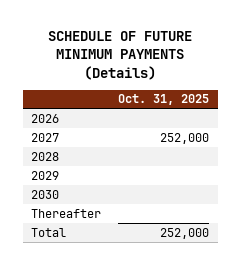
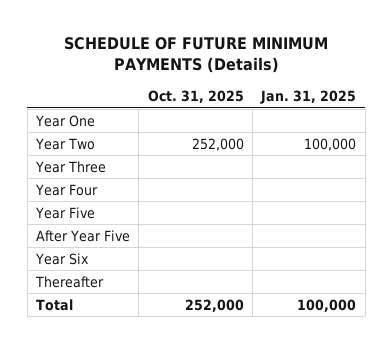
none -> [260,90,357,105] Jan. 31, 2025
[31,113,60,123] 2026 -> [34,114,95,127] Year One
[31,132,60,142] 2027 -> [34,137,95,150] Year Two
[31,151,60,161] 2028 -> [34,160,106,173] Year Three
[31,170,60,180] 2029 -> [34,183,98,196] Year Four
[31,189,60,199] 2030 -> [34,206,95,219] Year Five
none -> [35,229,130,242] After Year Five
none -> [34,252,89,265] Year Six

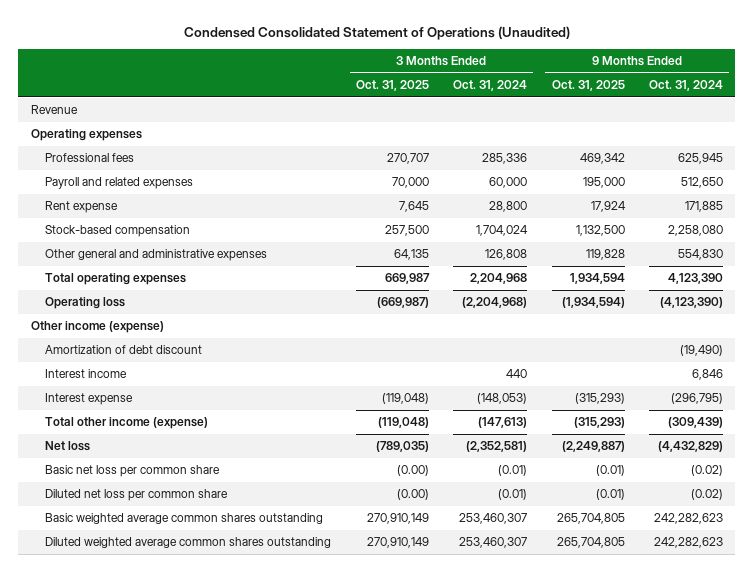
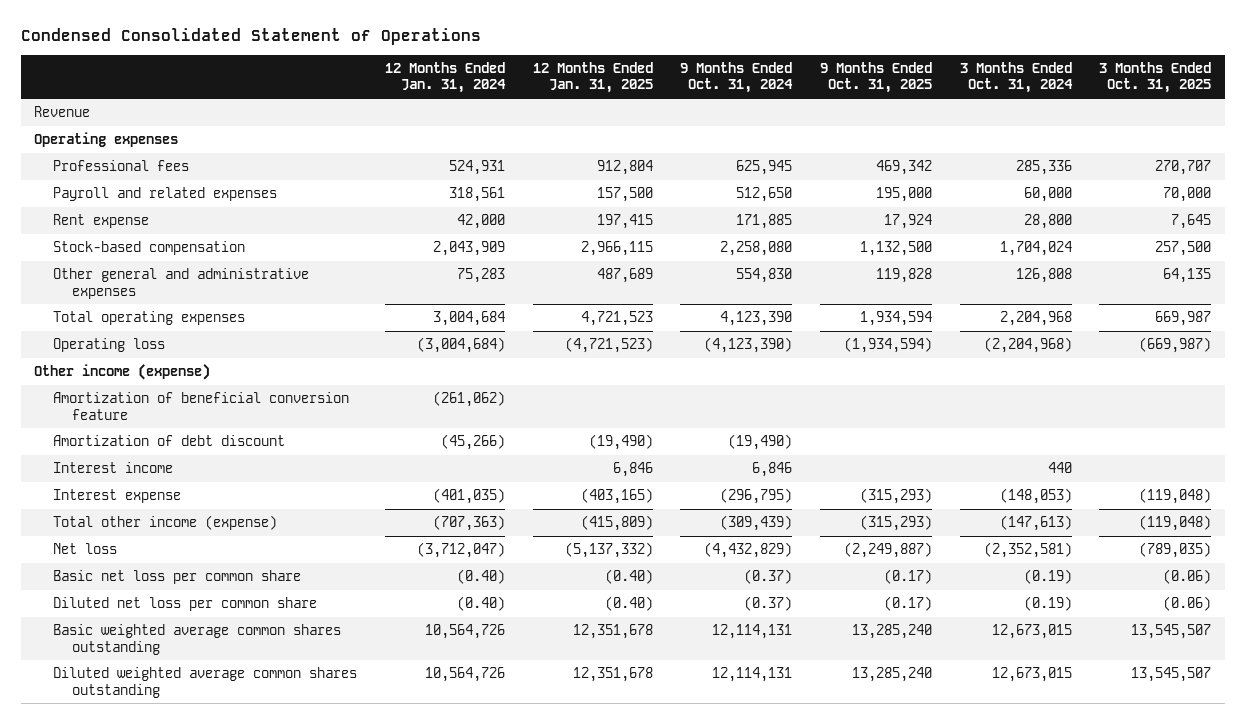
[183,25,570,40] Condensed Consolidated Statement of Operations (Unaudited) -> [20,28,481,46] Condensed Consolidated Statement of Operations
none -> [385,61,507,94] 12 Months Ended Jan. 31, 2024
none -> [532,61,653,94] 12 Months Ended Jan. 31, 2025
none -> [53,392,350,420] Amortization of beneficial conversion feature
[396,465,429,477] (0.00) -> [1163,569,1212,585] (0.06)
[498,465,528,477] (0.01) -> [1023,569,1072,585] (0.19)
[595,465,625,477] (0.01) -> [884,569,933,585] (0.17)
[690,465,723,477] (0.02) -> [744,569,793,585] (0.37)
[396,489,429,501] (0.00) -> [1163,596,1212,612] (0.06)
[498,489,528,501] (0.01) -> [1023,596,1072,612] (0.19)
[595,489,625,501] (0.01) -> [884,596,933,612] (0.17)
[690,489,723,501] (0.02) -> [744,596,793,612] (0.37)
[366,513,429,525] 270,910,149 -> [1131,624,1212,640] 13,545,507
[459,513,528,525] 253,460,307 -> [991,624,1072,640] 12,673,015
[556,513,625,525] 265,704,805 -> [852,624,933,640] 13,285,240
[653,513,723,525] 242,282,623 -> [712,624,793,640] 12,114,131
[366,537,429,549] 270,910,149 -> [1131,667,1212,683] 13,545,507
[459,537,528,549] 253,460,307 -> [991,667,1072,683] 12,673,015
[556,537,625,549] 265,704,805 -> [852,667,933,683] 13,285,240
[653,537,723,549] 242,282,623 -> [712,667,793,683] 12,114,131

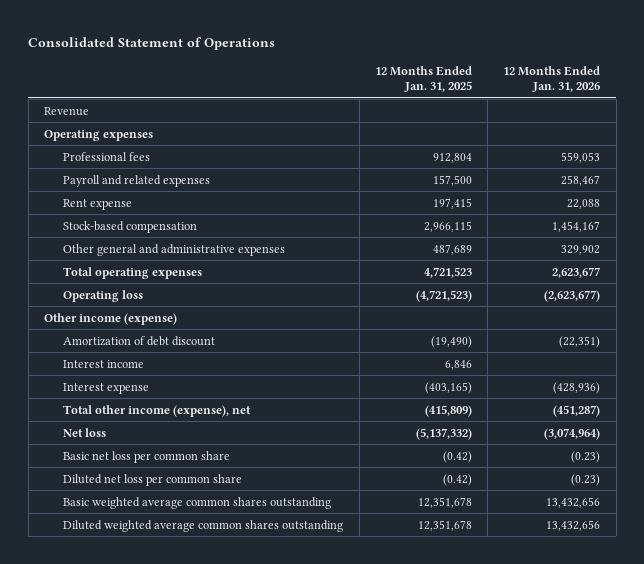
[20,28,481,46] Condensed Consolidated Statement of Operations -> [28,37,276,51] Consolidated Statement of Operations
[385,61,507,94] 12 Months Ended Jan. 31, 2024 -> none
[680,61,794,94] 9 Months Ended Oct. 31, 2024 -> none
[820,61,933,94] 9 Months Ended Oct. 31, 2025 -> none
[959,61,1073,94] 3 Months Ended Oct. 31, 2024 -> none
[1099,61,1212,94] 3 Months Ended Oct. 31, 2025 -> none
none -> [503,66,601,93] 12 Months Ended Jan. 31, 2026
[53,392,350,420] Amortization of beneficial conversion feature -> none
[53,515,278,531] Total other income (expense) -> [63,404,252,417] Total other income (expense), net
[604,569,653,585] (0.40) -> [442,450,472,463] (0.42)
[604,596,653,612] (0.40) -> [442,473,472,486] (0.42)

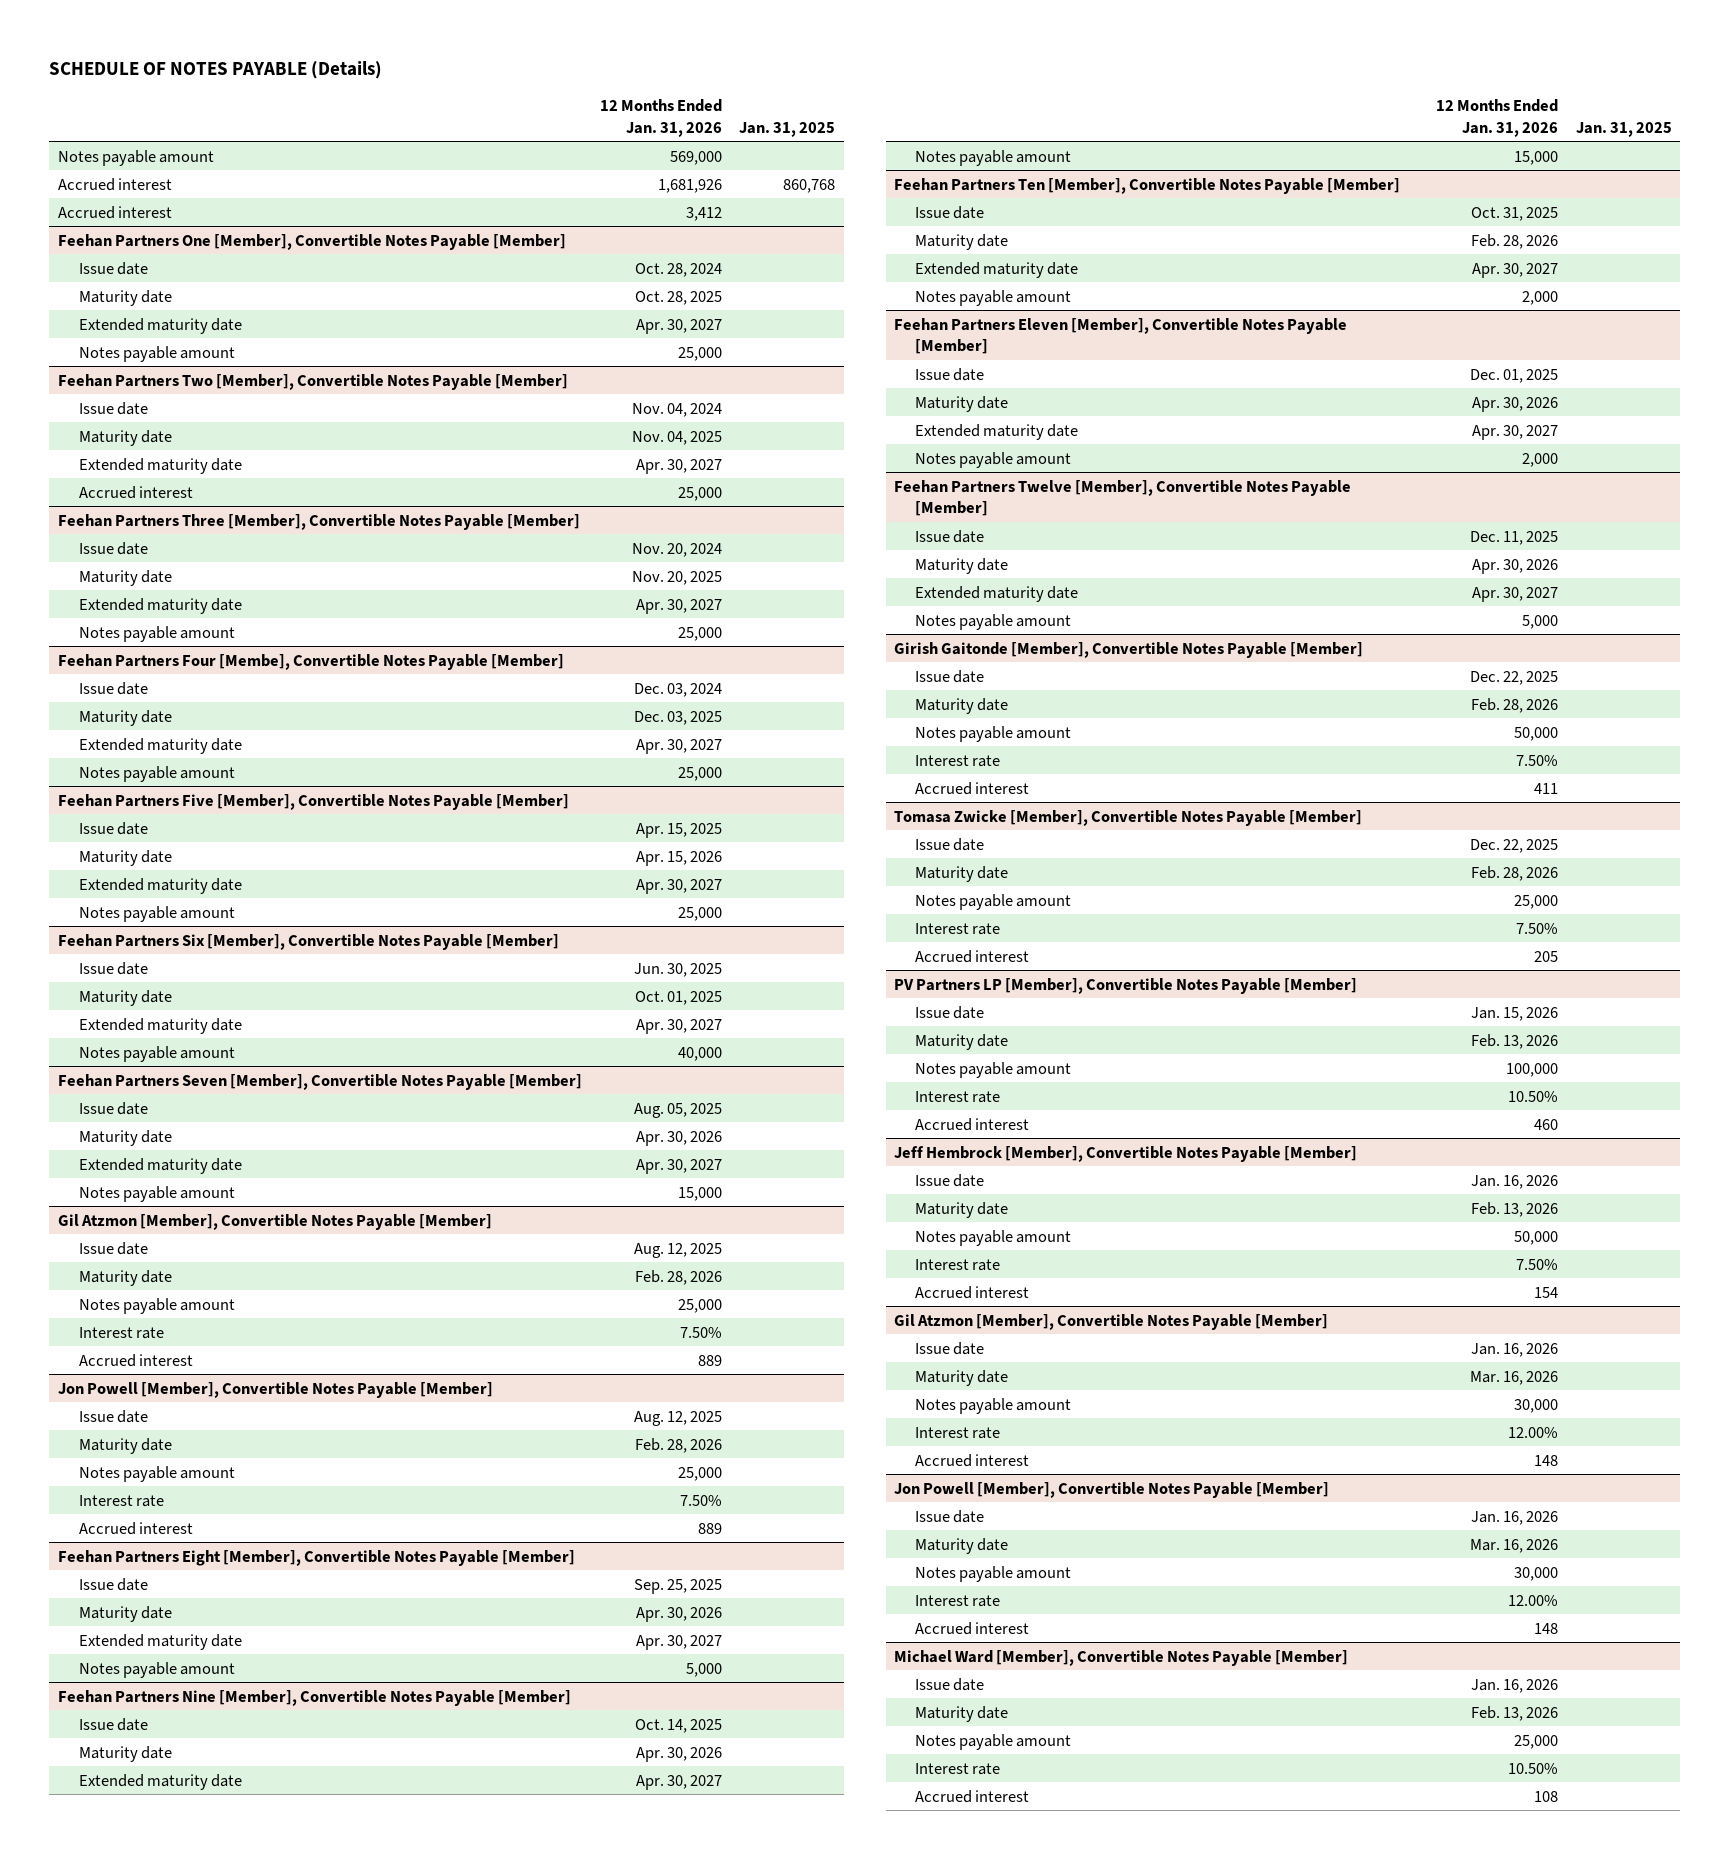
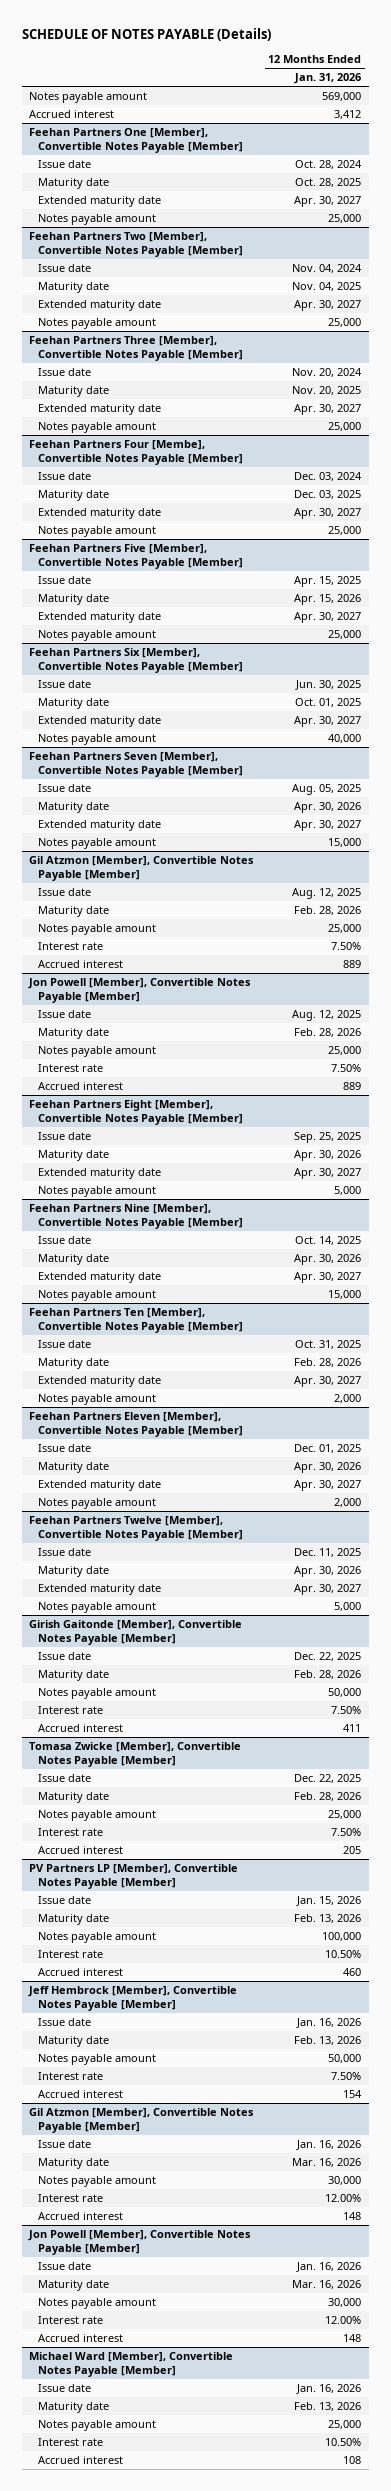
[739,121,836,137] Jan. 31, 2025 -> none
[57,177,172,191] Accrued interest -> none
[79,485,194,499] Accrued interest -> none
none -> [37,317,156,329] Notes payable amount

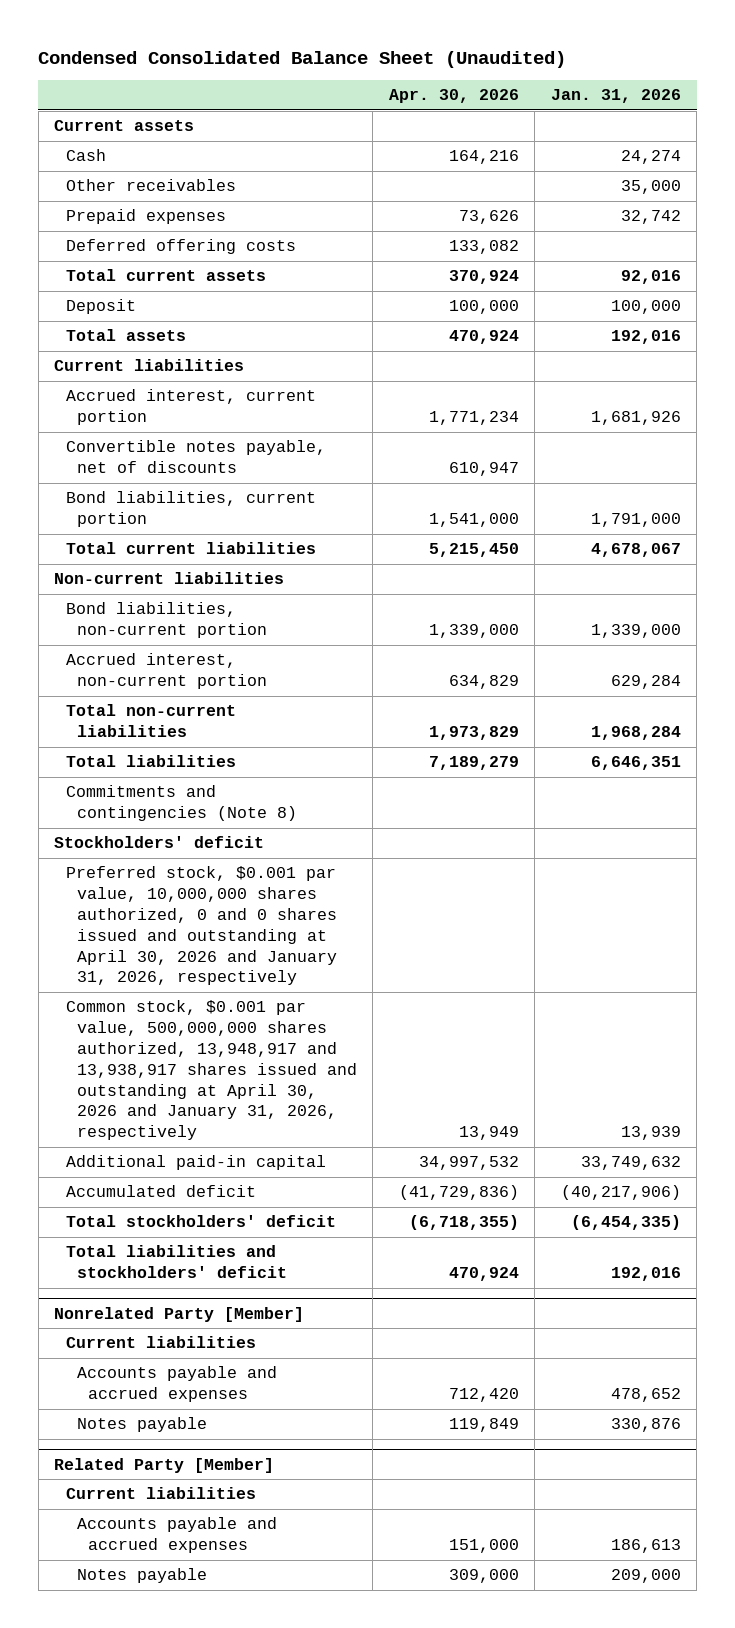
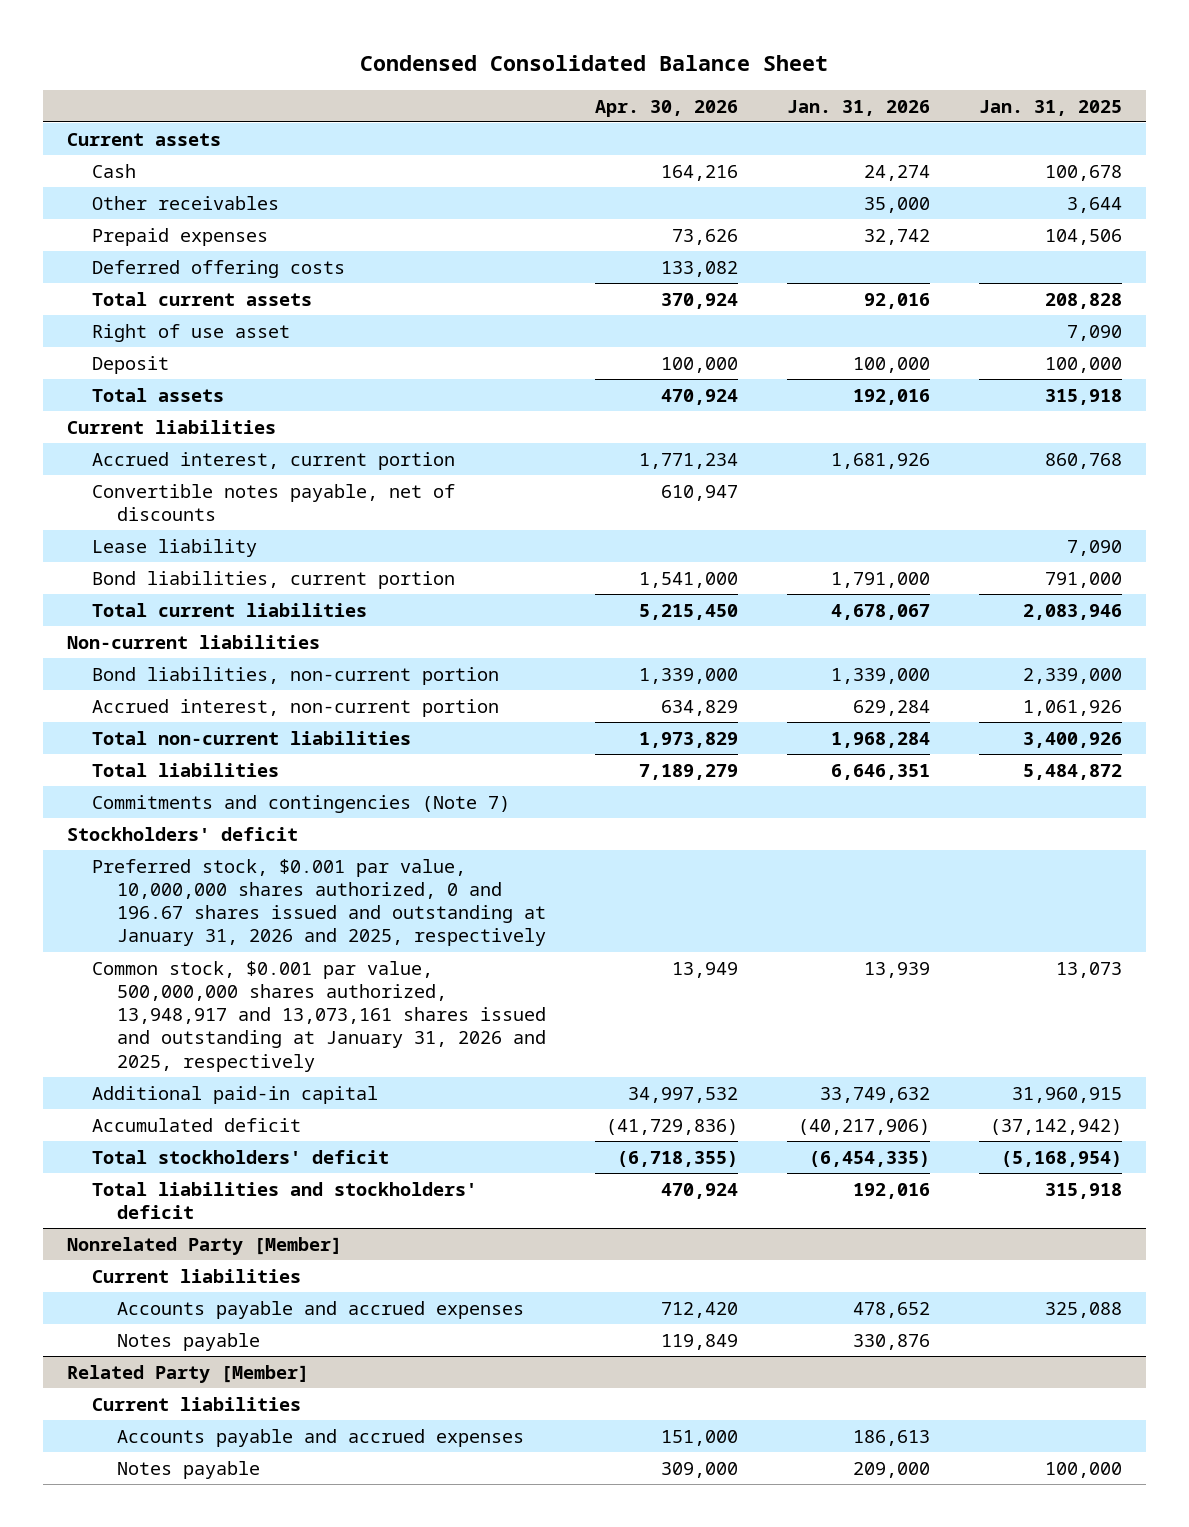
[38,50,567,68] Condensed Consolidated Balance Sheet (Unaudited) -> [360,55,829,72] Condensed Consolidated Balance Sheet
none -> [978,99,1122,116] Jan. 31, 2025
none -> [92,323,291,342] Right of use asset
none -> [92,538,258,557] Lease liability
[65,785,297,822] Commitments and contingencies (Note 8) -> [92,794,511,813] Commitments and contingencies (Note 7)
[65,866,337,986] Preferred stock, $0.001 par value, 10,000,000 shares authorized, 0 and 0 shares issued and outstanding at April 30, 2026 and January 31, 2026, respectively -> [92,858,547,947] Preferred stock, $0.001 par value, 10,000,000 shares authorized, 0 and 196.67 shares issued and outstanding at January 31, 2026 and 2025, respectively
[65,1000,357,1141] Common stock, $0.001 par value, 500,000,000 shares authorized, 13,948,917 and 13,938,917 shares issued and outstanding at April 30, 2026 and January 31, 2026, respectively -> [92,960,547,1072] Common stock, $0.001 par value, 500,000,000 shares authorized, 13,948,917 and 13,073,161 shares issued and outstanding at January 31, 2026 and 2025, respectively

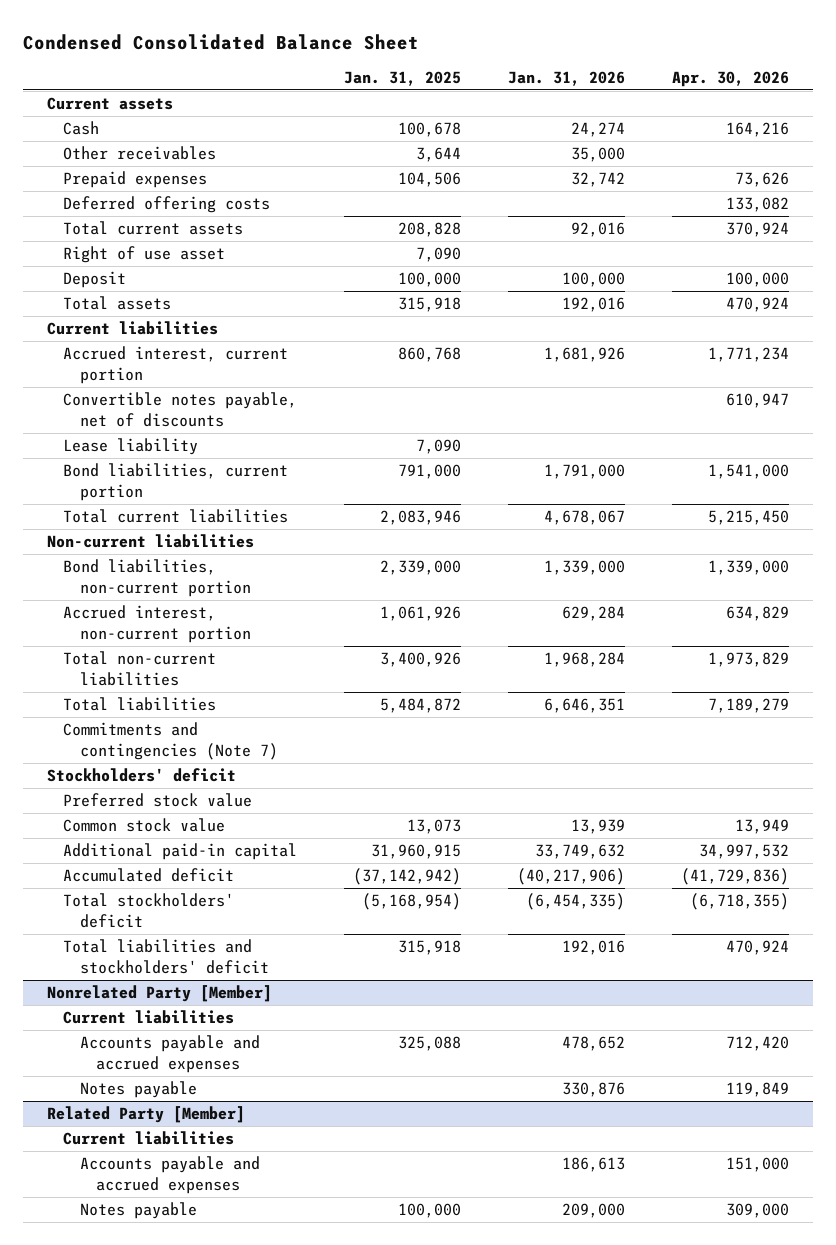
[92,858,547,947] Preferred stock, $0.001 par value, 10,000,000 shares authorized, 0 and 196.67 shares issued and outstanding at January 31, 2026 and 2025, respectively -> [63,793,253,808] Preferred stock value
[92,960,547,1072] Common stock, $0.001 par value, 500,000,000 shares authorized, 13,948,917 and 13,073,161 shares issued and outstanding at January 31, 2026 and 2025, respectively -> [63,818,226,833] Common stock value

